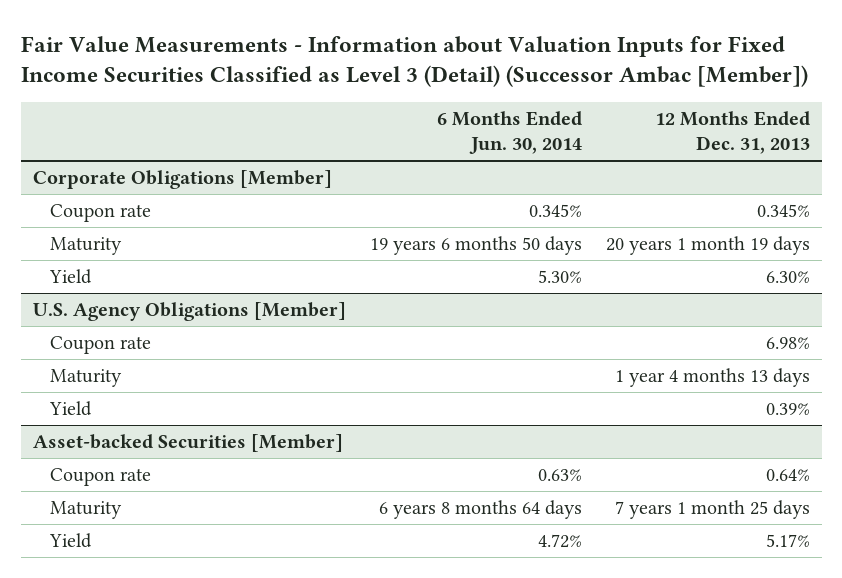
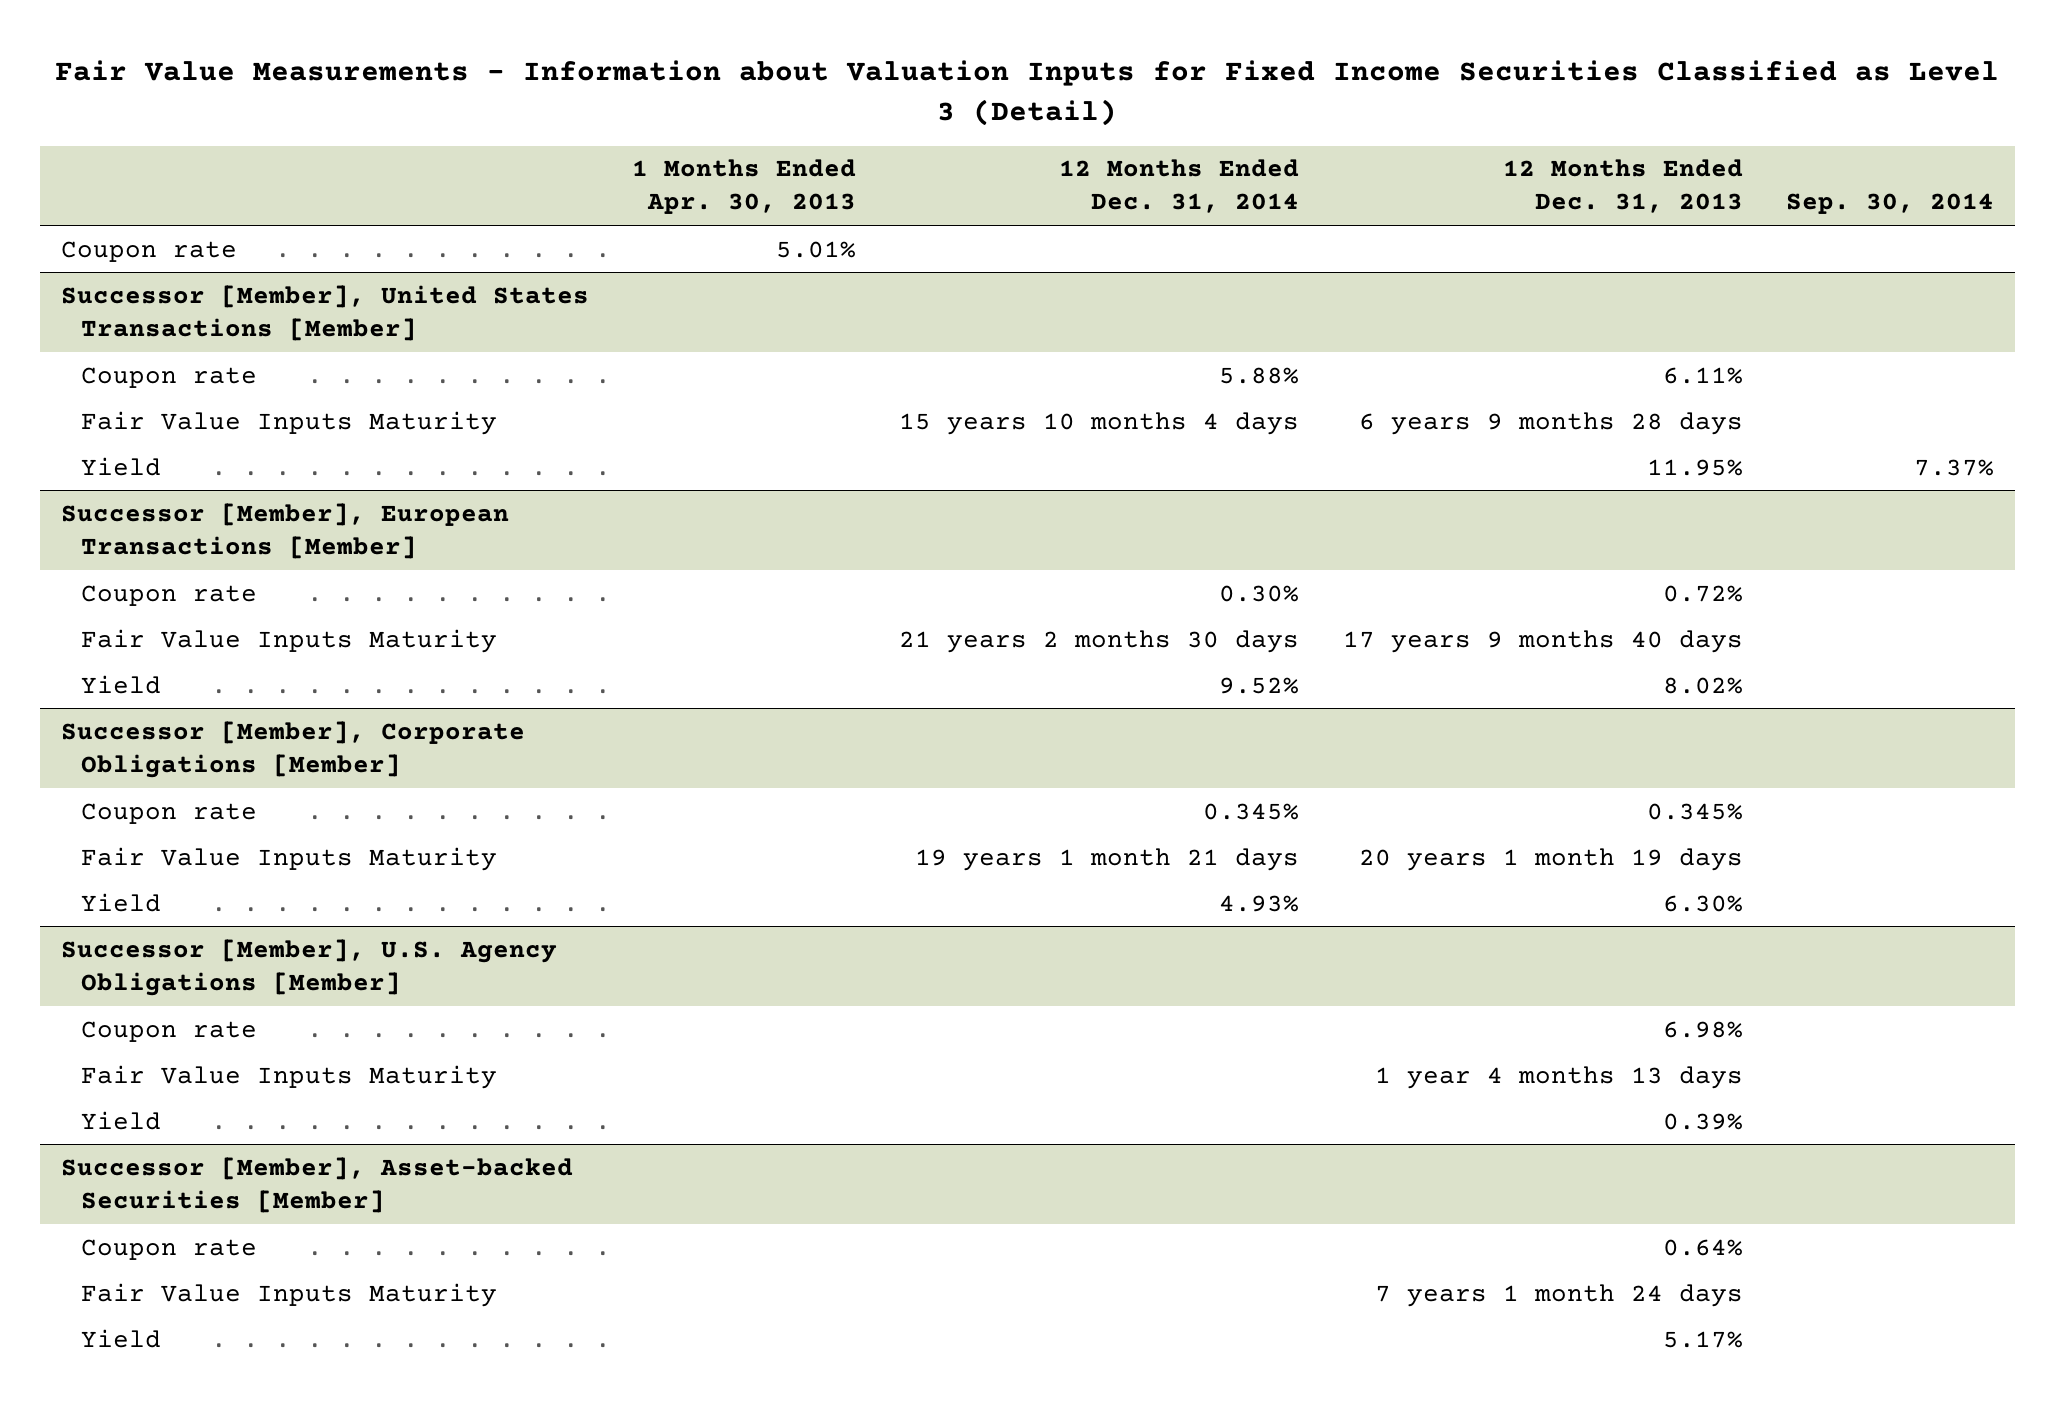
[20,35,808,88] Fair Value Measurements - Information about Valuation Inputs for Fixed Income Securities Classified as Level 3 (Detail) (Successor Ambac [Member]) -> [55,59,2000,126] Fair Value Measurements - Information about Valuation Inputs for Fixed Income Securities Classified as Level 3 (Detail)
[436,111,582,155] 6 Months Ended Jun. 30, 2014 -> none
none -> [632,159,857,215] 1 Months Ended Apr. 30, 2013
none -> [1059,159,1300,214] 12 Months Ended Dec. 31, 2014
none -> [1785,193,1994,215] Sep. 30, 2014
none -> [61,240,238,262] Coupon rate
none -> [61,284,590,341] Successor [Member], United States Transactions [Member]
none -> [80,366,257,388] Coupon rate
none -> [80,410,497,435] Fair Value Inputs Maturity
none -> [80,456,161,476] Yield
none -> [61,502,510,559] Successor [Member], European Transactions [Member]
none -> [80,584,257,606] Coupon rate
none -> [80,628,497,653] Fair Value Inputs Maturity
none -> [80,674,161,694] Yield
[32,169,332,189] Corporate Obligations [Member] -> [61,720,526,778] Successor [Member], Corporate Obligations [Member]
[49,236,122,255] Maturity -> [80,846,497,871] Fair Value Inputs Maturity
[32,301,346,321] U.S. Agency Obligations [Member] -> [61,938,558,996] Successor [Member], U.S. Agency Obligations [Member]
[49,368,122,387] Maturity -> [80,1064,497,1089] Fair Value Inputs Maturity
[32,433,343,452] Asset-backed Securities [Member] -> [61,1156,574,1213] Successor [Member], Asset-backed Securities [Member]
[49,500,122,519] Maturity -> [80,1282,497,1307] Fair Value Inputs Maturity
[614,499,810,519] 7 years 1 month 25 days -> [1374,1283,1743,1307] 7 years 1 month 24 days

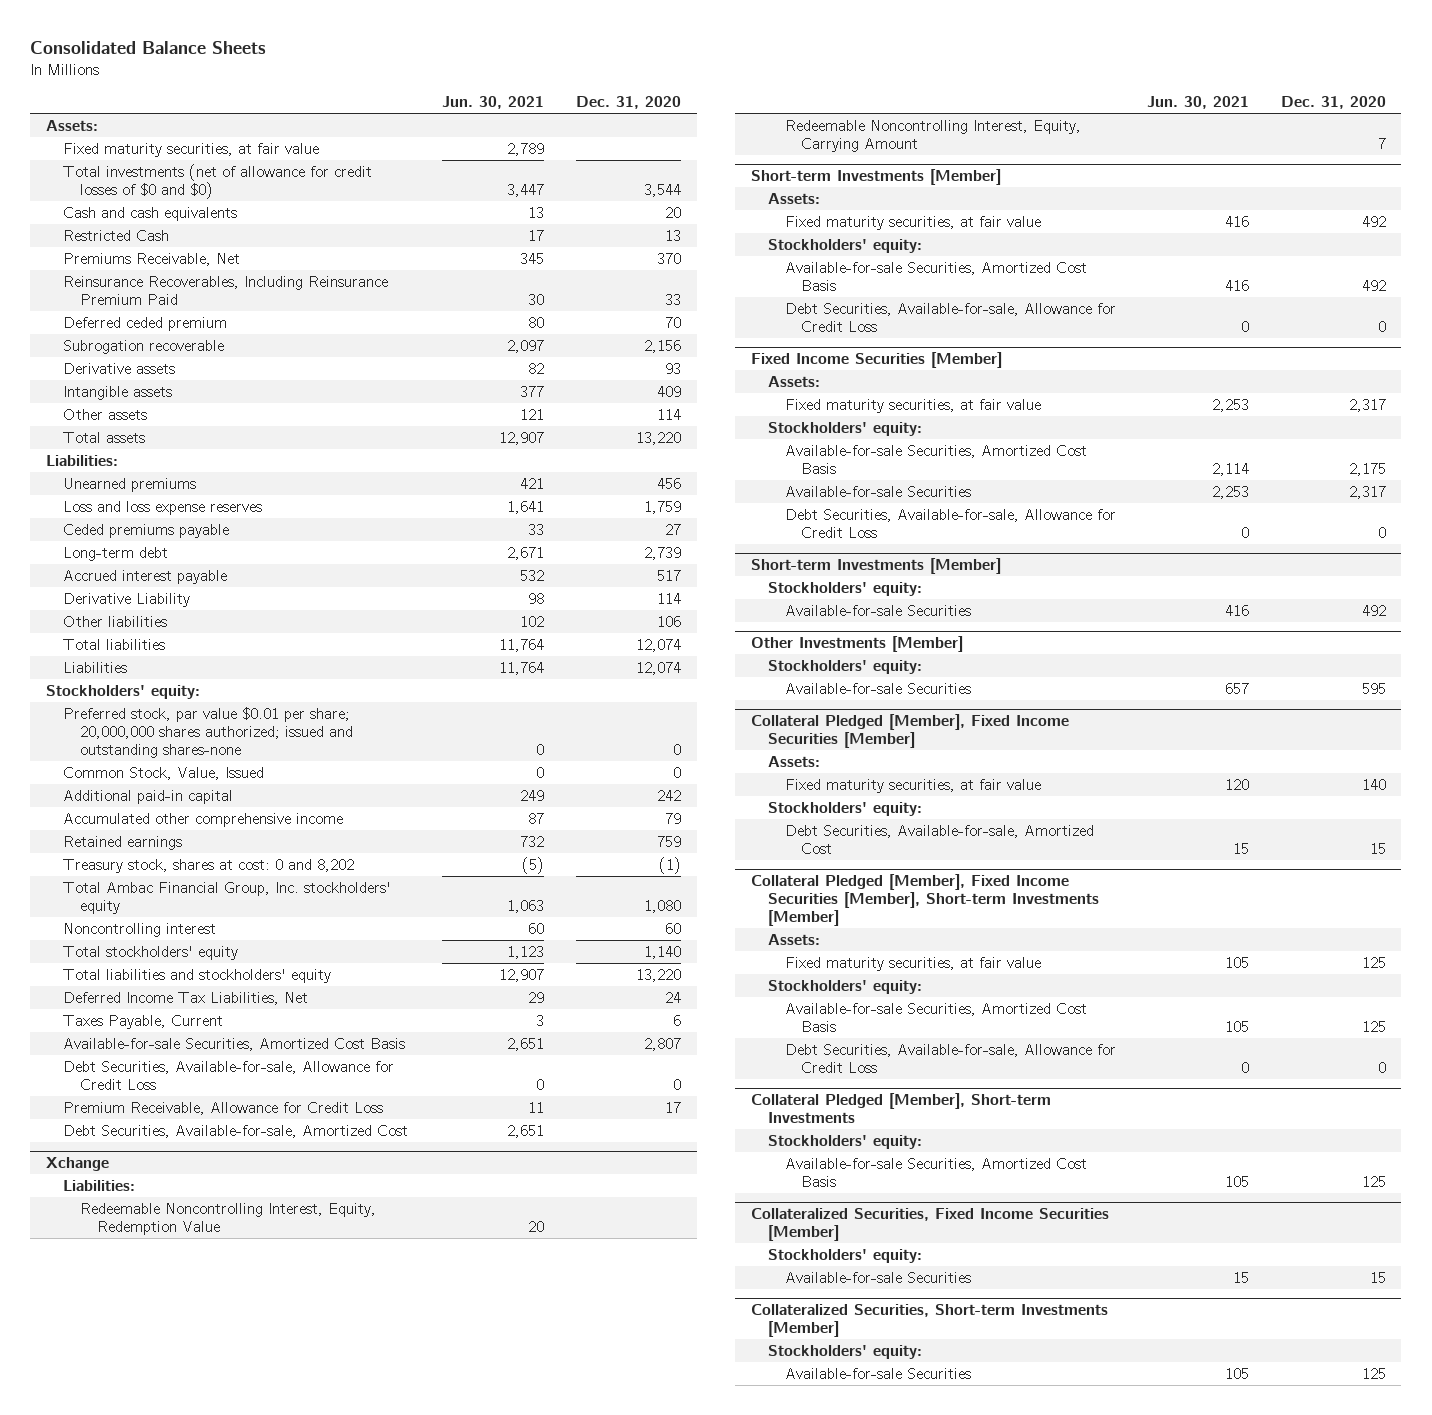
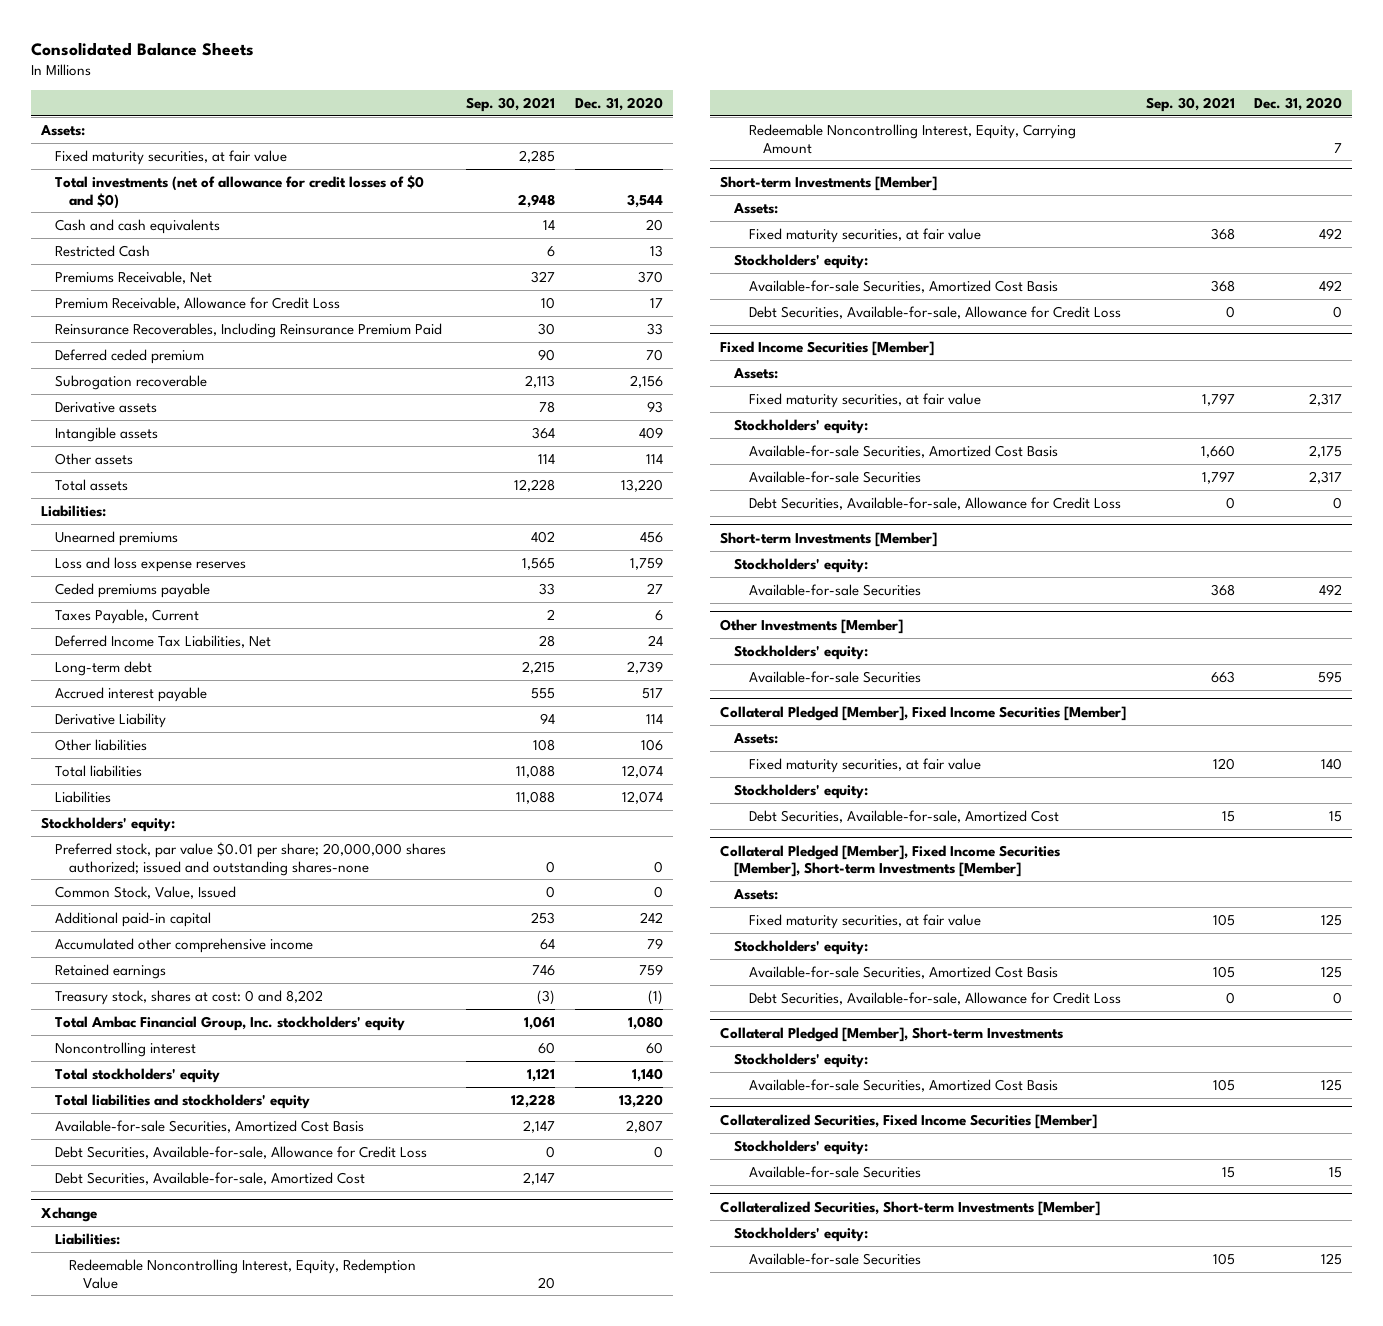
[442,96,545,110] Jun. 30, 2021 -> none
none -> [466,97,556,113] Sep. 30, 2021
[63,1101,384,1115] Premium Receivable, Allowance for Credit Loss -> [54,296,340,310] Premium Receivable, Allowance for Credit Loss
[63,1014,224,1029] Taxes Payable, Current -> [54,608,199,624] Taxes Payable, Current
[63,991,309,1005] Deferred Income Tax Liabilities, Net -> [54,634,271,648] Deferred Income Tax Liabilities, Net

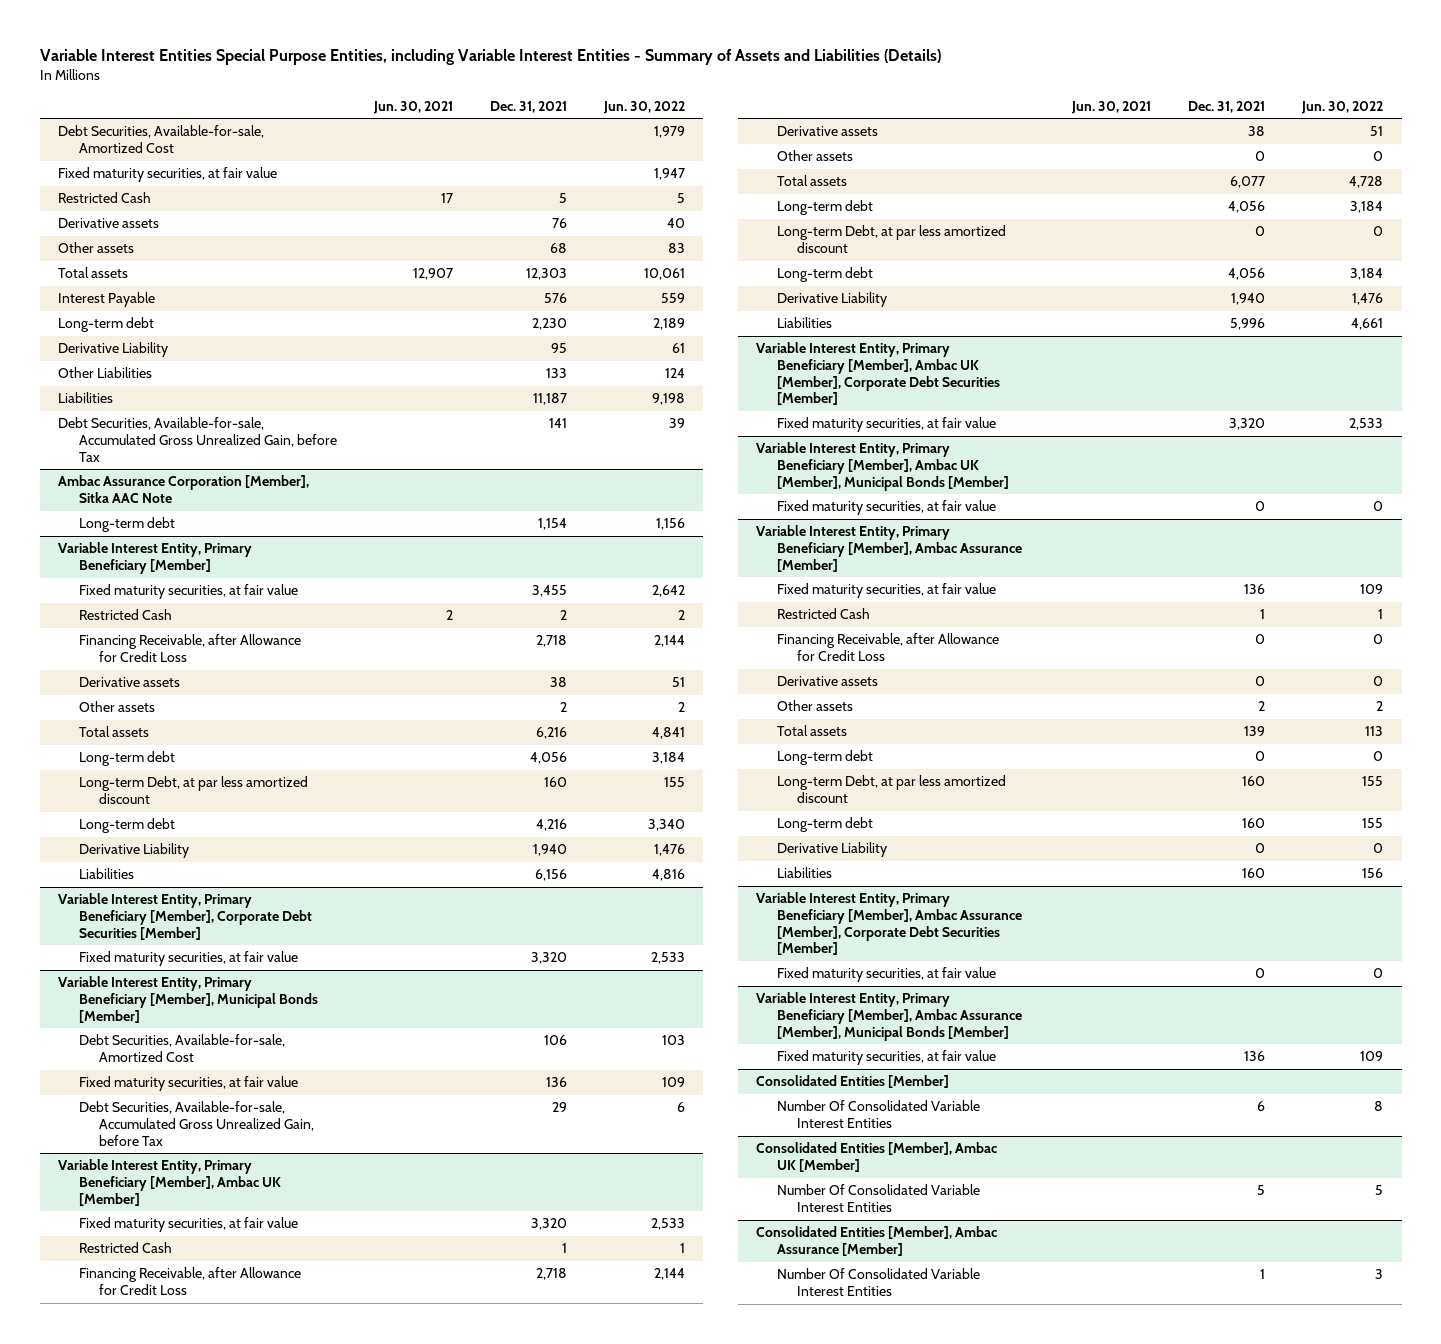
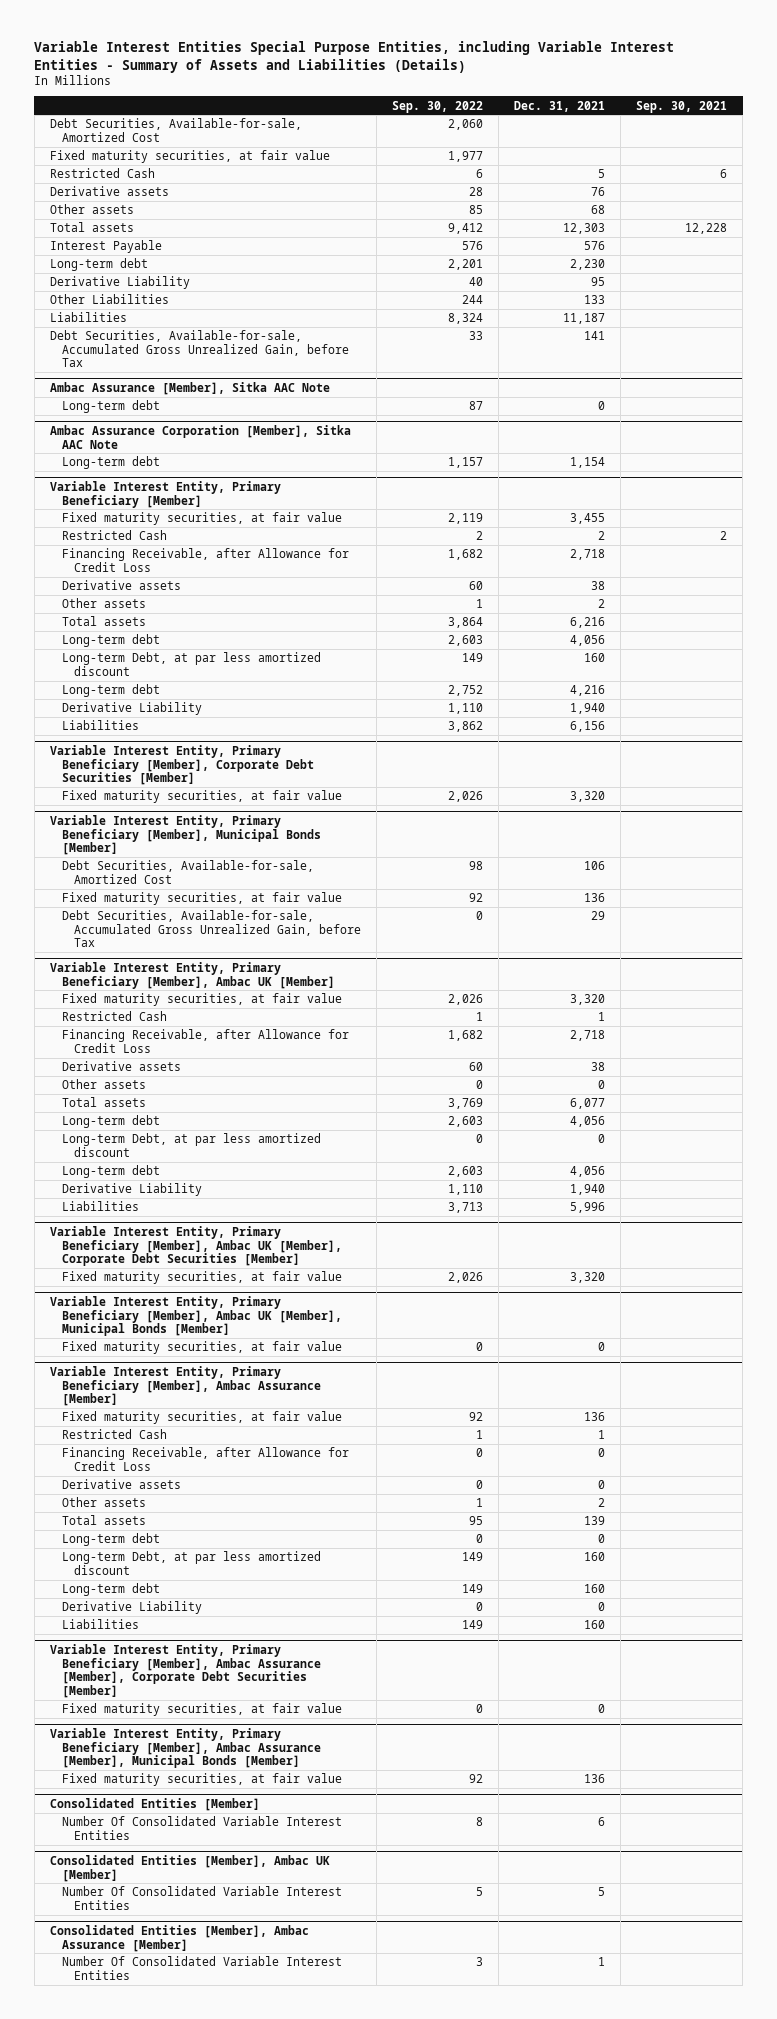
[372,100,453,114] Jun. 30, 2021 -> none
[602,100,685,114] Jun. 30, 2022 -> none
none -> [392,100,484,113] Sep. 30, 2022
none -> [636,100,728,113] Sep. 30, 2021
none -> [49,381,330,395] Ambac Assurance [Member], Sitka AAC Note
none -> [62,400,161,414] Long-term debt

